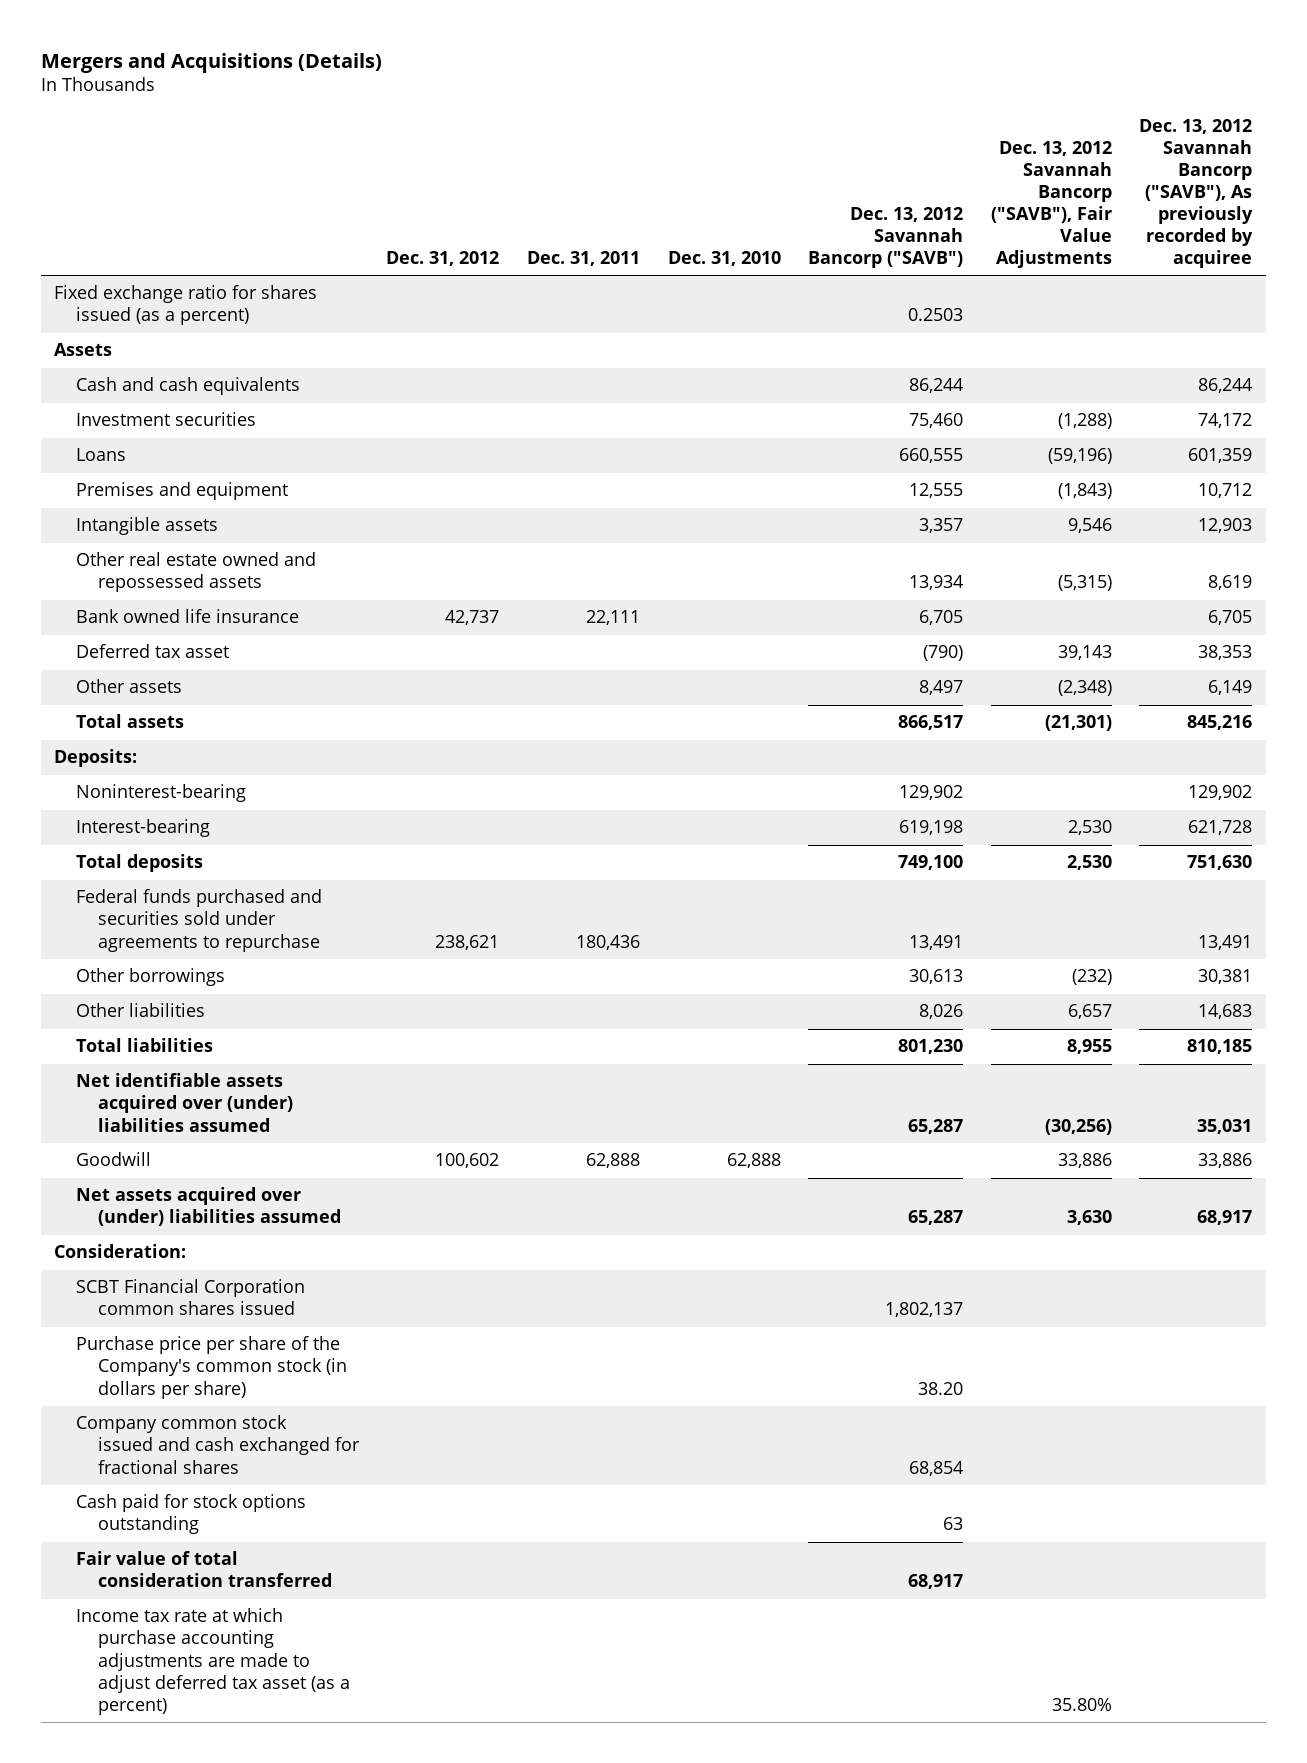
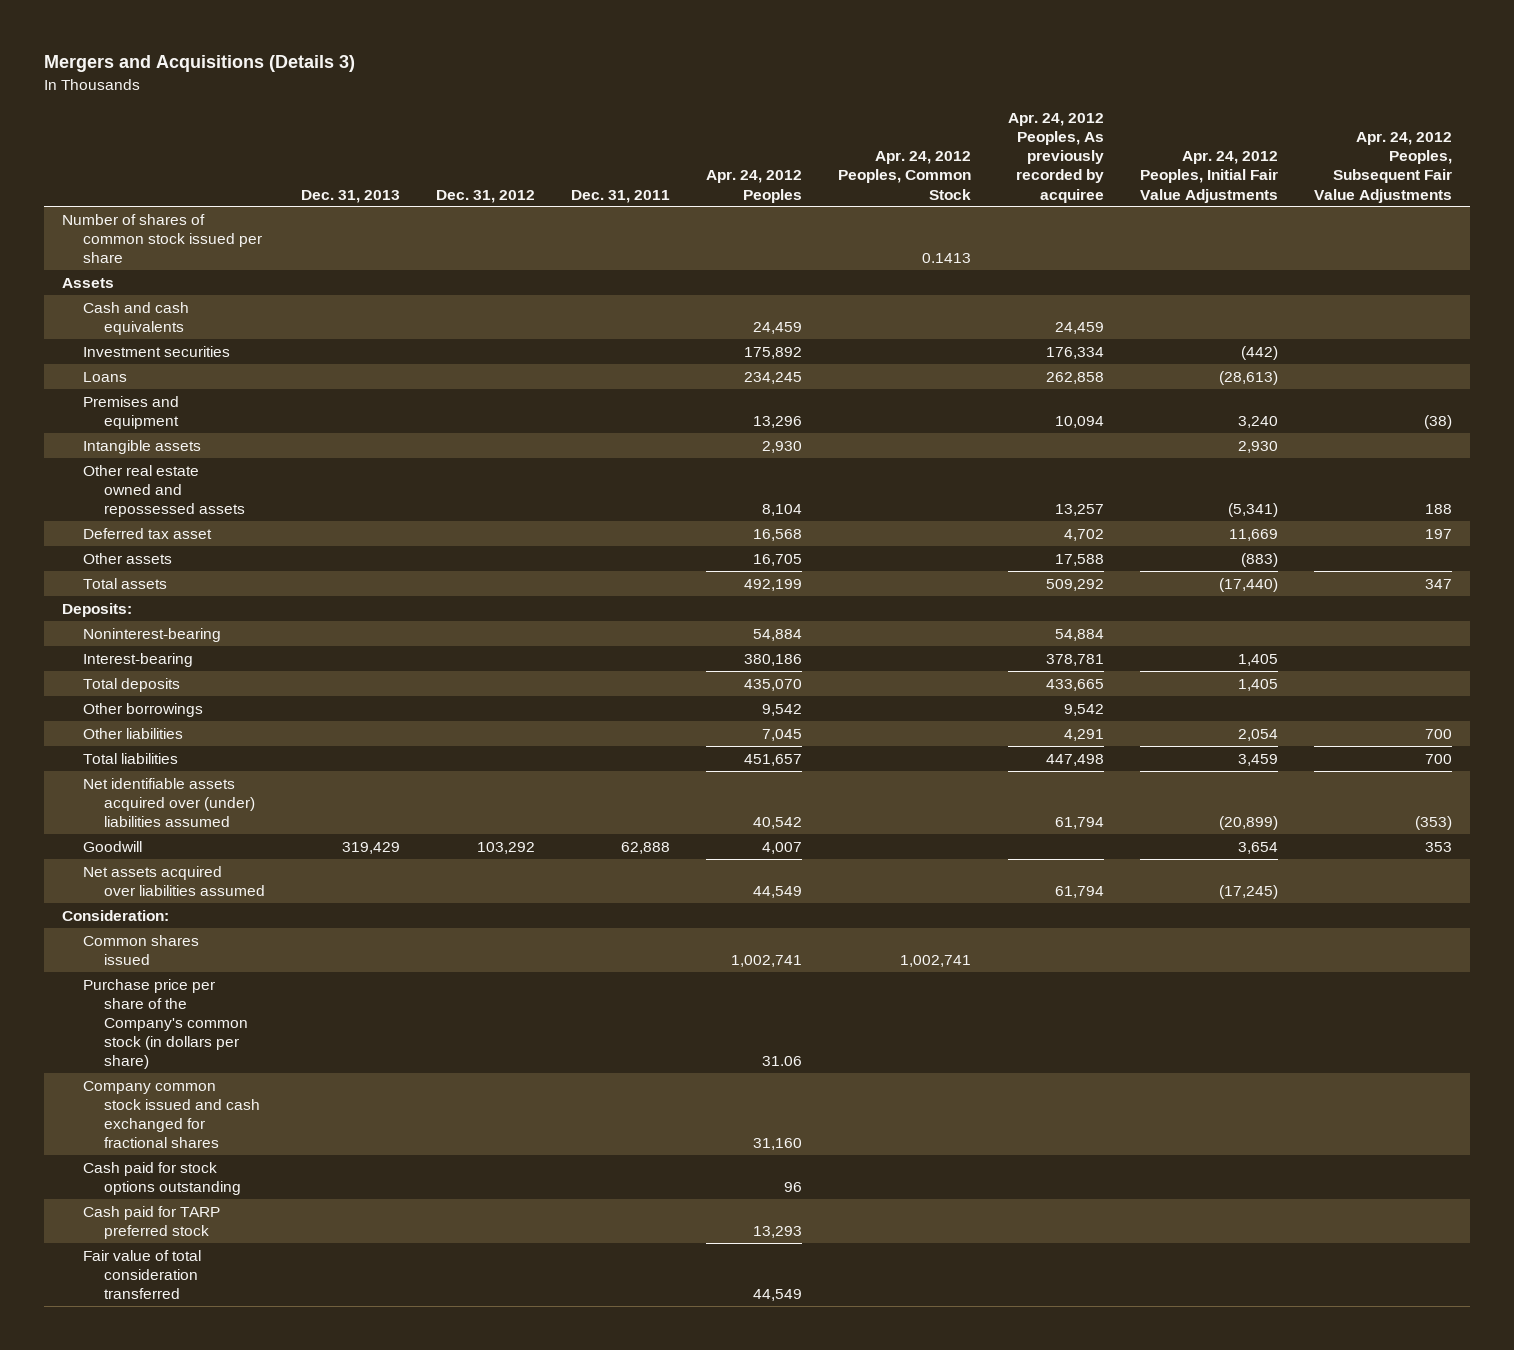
[40,52,382,73] Mergers and Acquisitions (Details) -> [43,55,355,73] Mergers and Acquisitions (Details 3)
[667,251,781,267] Dec. 31, 2010 -> none
[808,207,964,269] Dec. 13, 2012 Savannah Bancorp ("SAVB") -> none
[990,140,1112,269] Dec. 13, 2012 Savannah Bancorp ("SAVB"), Fair Value Adjustments -> none
[1139,118,1254,269] Dec. 13, 2012 Savannah Bancorp ("SAVB"), As previously recorded by acquiree -> none
none -> [300,189,400,203] Dec. 31, 2013
none -> [706,170,803,203] Apr. 24, 2012 Peoples
none -> [838,151,972,200] Apr. 24, 2012 Peoples, Common Stock
none -> [1007,113,1104,203] Apr. 24, 2012 Peoples, As previously recorded by acquiree
none -> [1139,151,1278,203] Apr. 24, 2012 Peoples, Initial Fair Value Adjustments
none -> [1313,132,1452,203] Apr. 24, 2012 Peoples, Subsequent Fair Value Adjustments
[54,285,318,326] Fixed exchange ratio for shares issued (as a percent) -> none
none -> [62,213,262,263] Number of shares of common stock issued per share
[76,609,300,624] Bank owned life insurance -> none
[76,889,323,952] Federal funds purchased and securities sold under agreements to repurchase -> none
[435,1153,500,1169] 100,602 -> [476,841,535,854] 103,292
[76,1187,341,1227] Net assets acquired over (under) liabilities assumed -> [82,865,265,896] Net assets acquired over liabilities assumed
[76,1279,306,1316] SCBT Financial Corporation common shares issued -> [82,934,199,965] Common shares issued
none -> [82,1205,220,1239] Cash paid for TARP preferred stock
[76,1608,350,1715] Income tax rate at which purchase accounting adjustments are made to adjust deferred tax asset (as a percent) -> none

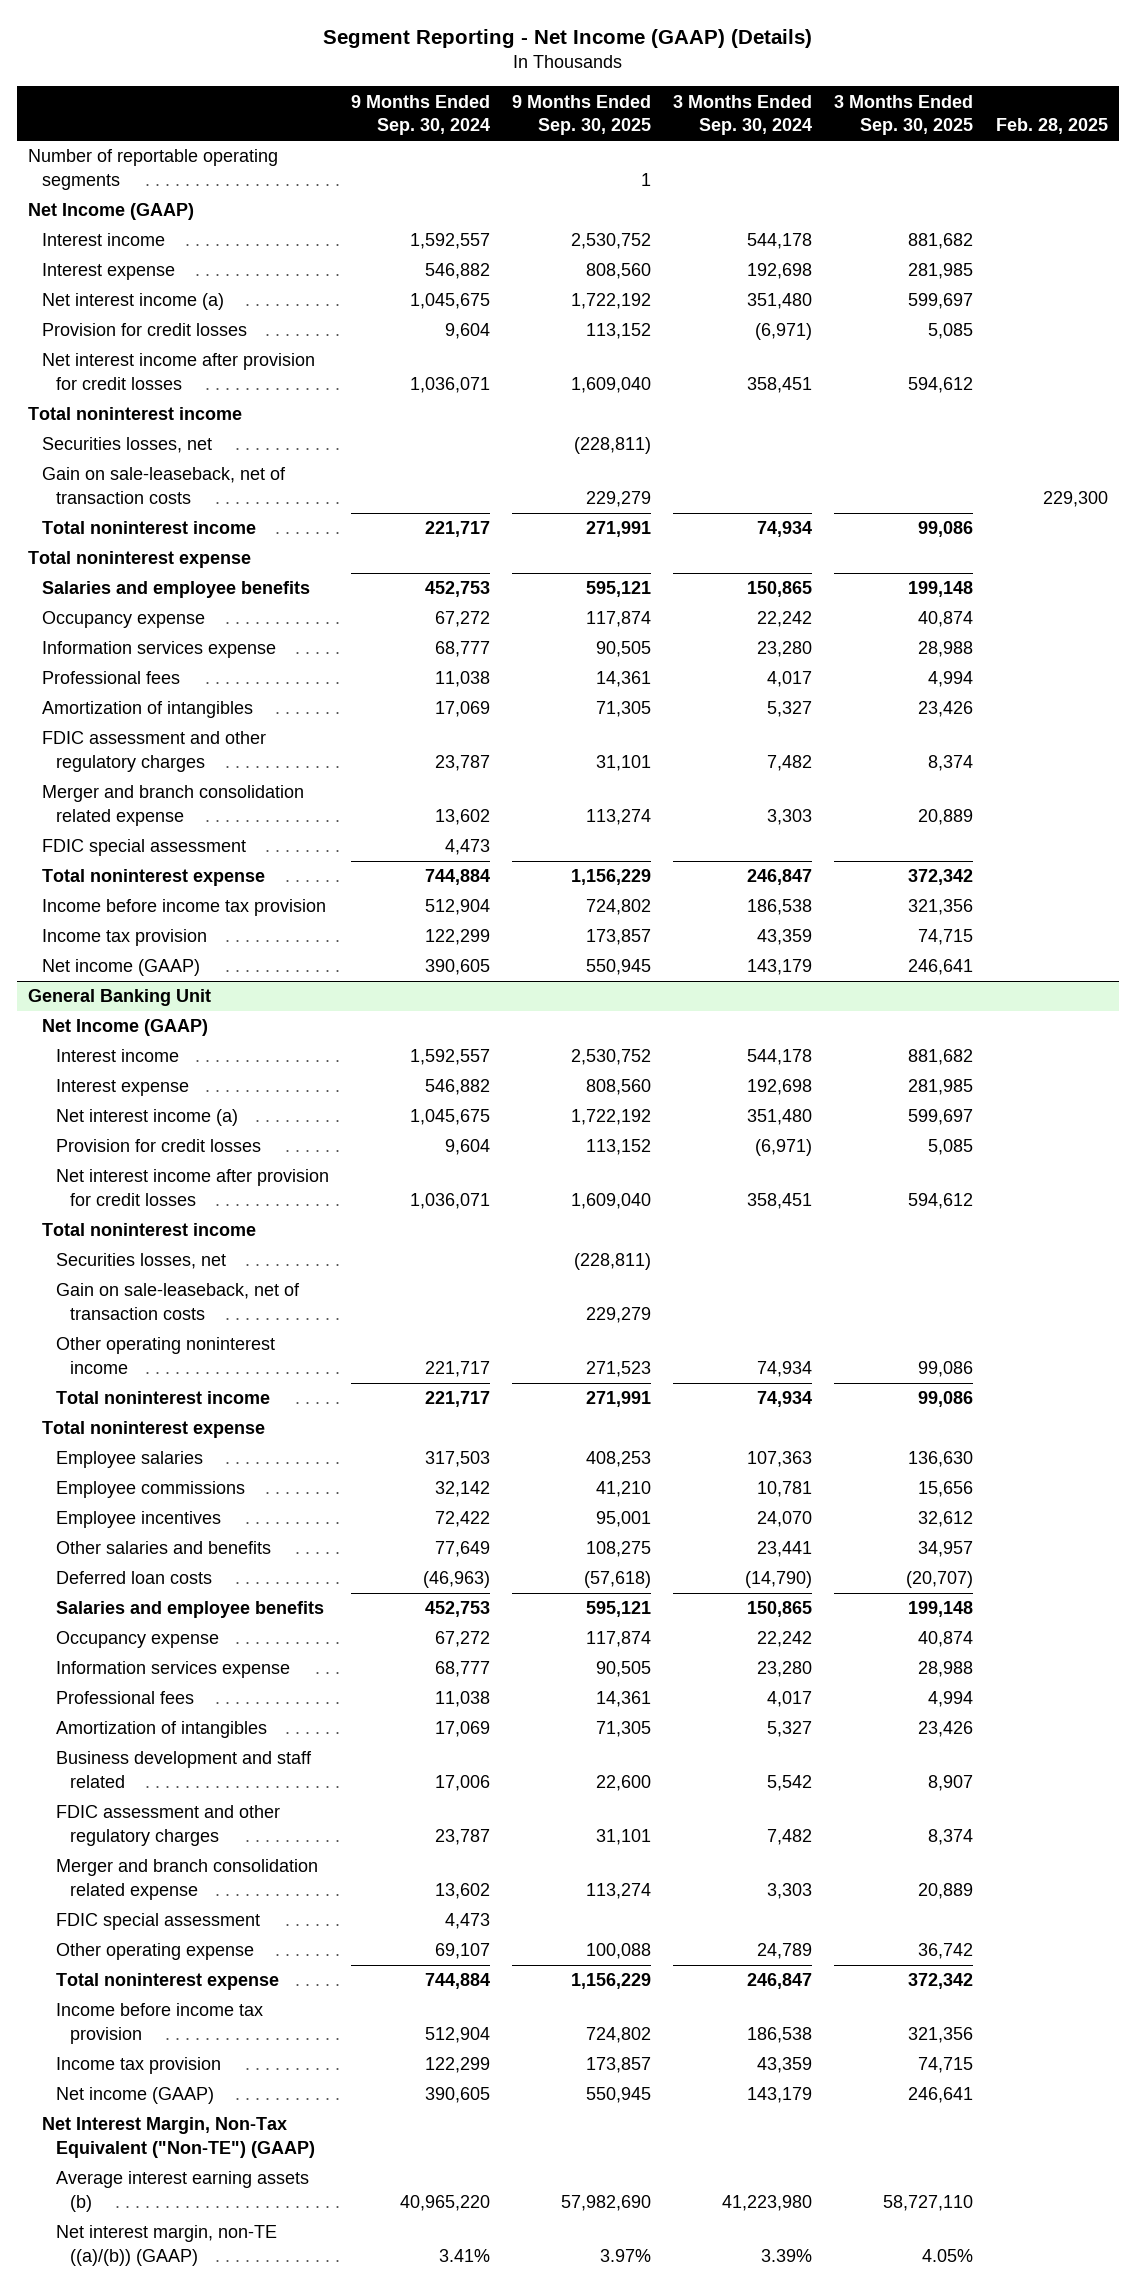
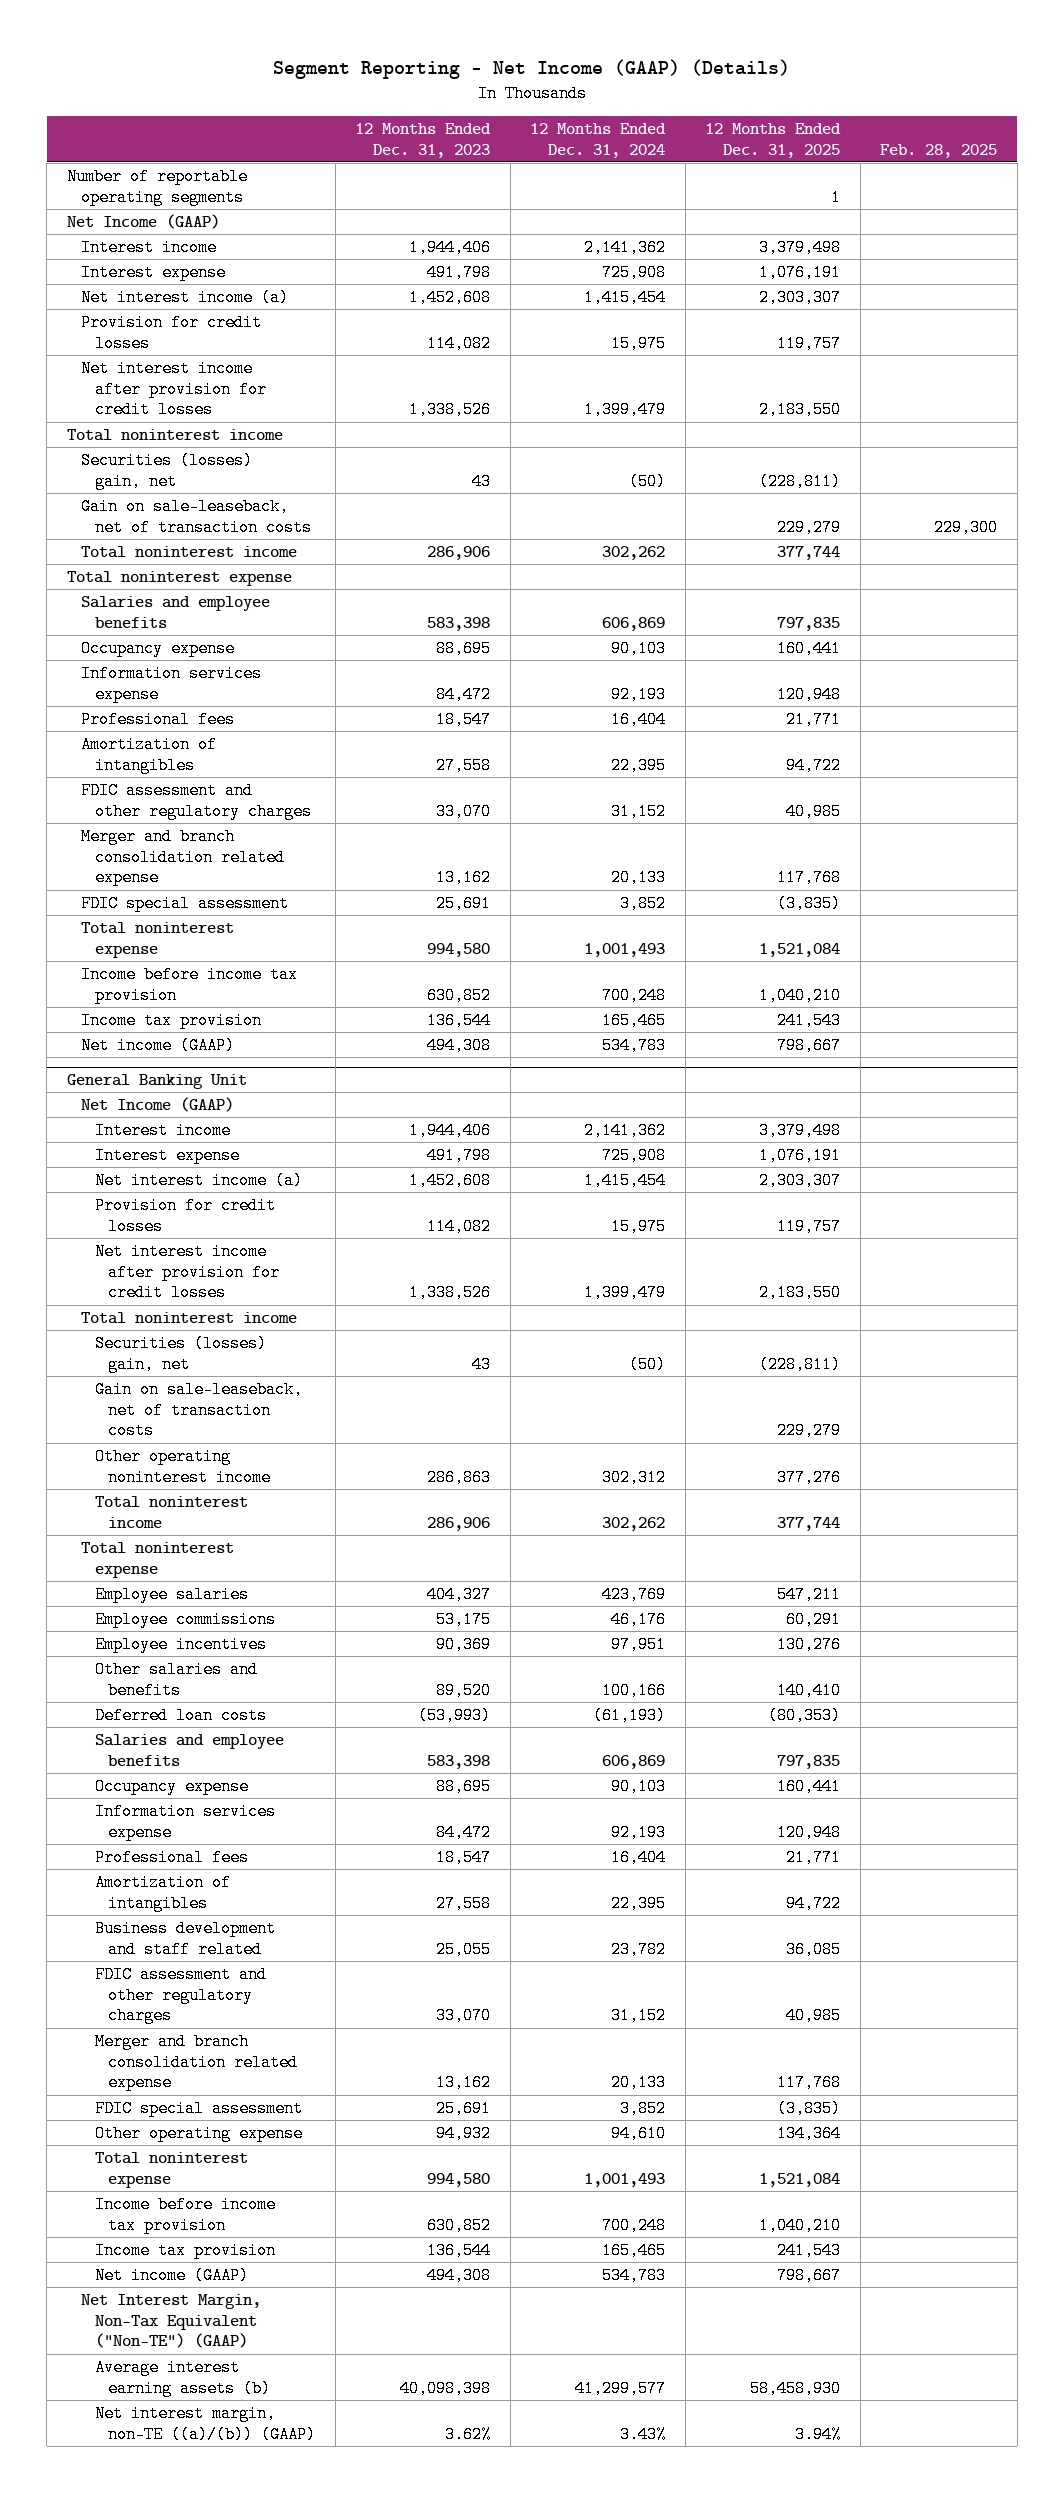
[351,94,491,136] 9 Months Ended Sep. 30, 2024 -> none
[512,94,652,136] 9 Months Ended Sep. 30, 2025 -> none
[673,94,813,136] 3 Months Ended Sep. 30, 2024 -> none
[834,94,974,136] 3 Months Ended Sep. 30, 2025 -> none
none -> [355,123,492,158] 12 Months Ended Dec. 31, 2023
none -> [530,123,667,158] 12 Months Ended Dec. 31, 2024
none -> [705,123,842,158] 12 Months Ended Dec. 31, 2025
[41,437,212,454] Securities losses, net -> [80,451,253,490] Securities (losses) gain, net
[56,1253,227,1270] Securities losses, net -> [94,1334,267,1373] Securities (losses) gain, net

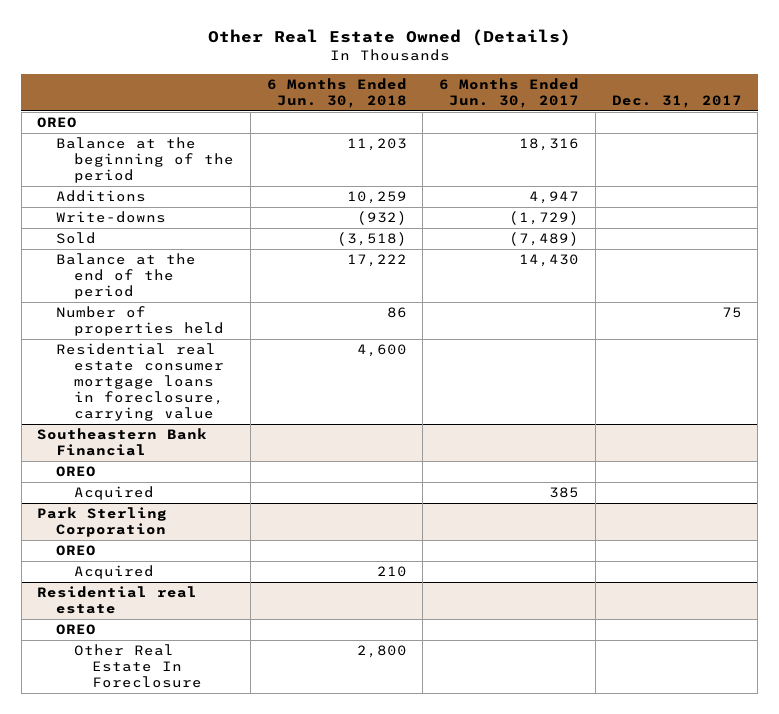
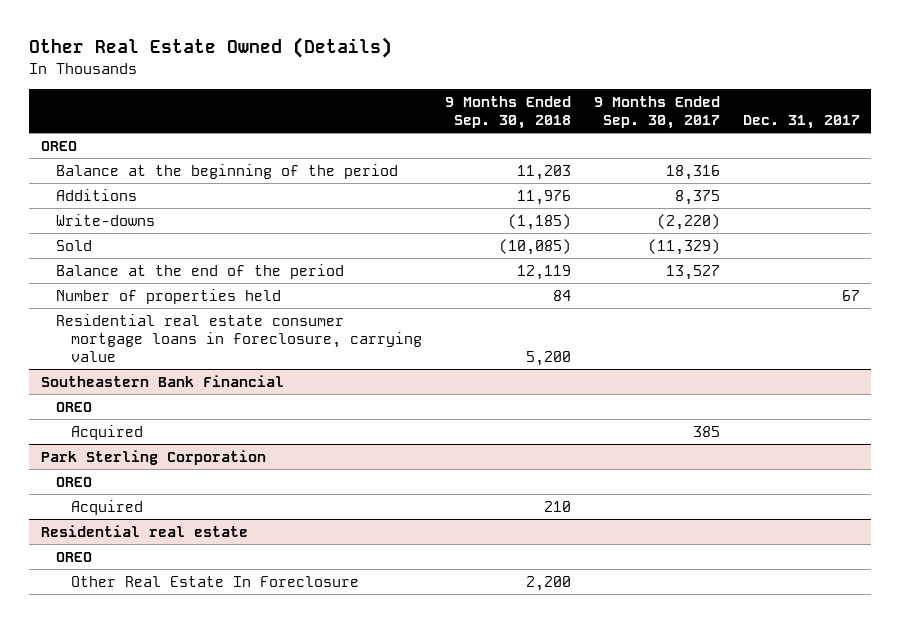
[266,77,407,108] 6 Months Ended Jun. 30, 2018 -> none
[439,77,580,108] 6 Months Ended Jun. 30, 2017 -> none
none -> [445,95,572,129] 9 Months Ended Sep. 30, 2018
none -> [593,95,720,129] 9 Months Ended Sep. 30, 2017
[721,307,742,319] 75 -> [841,289,860,301] 67

